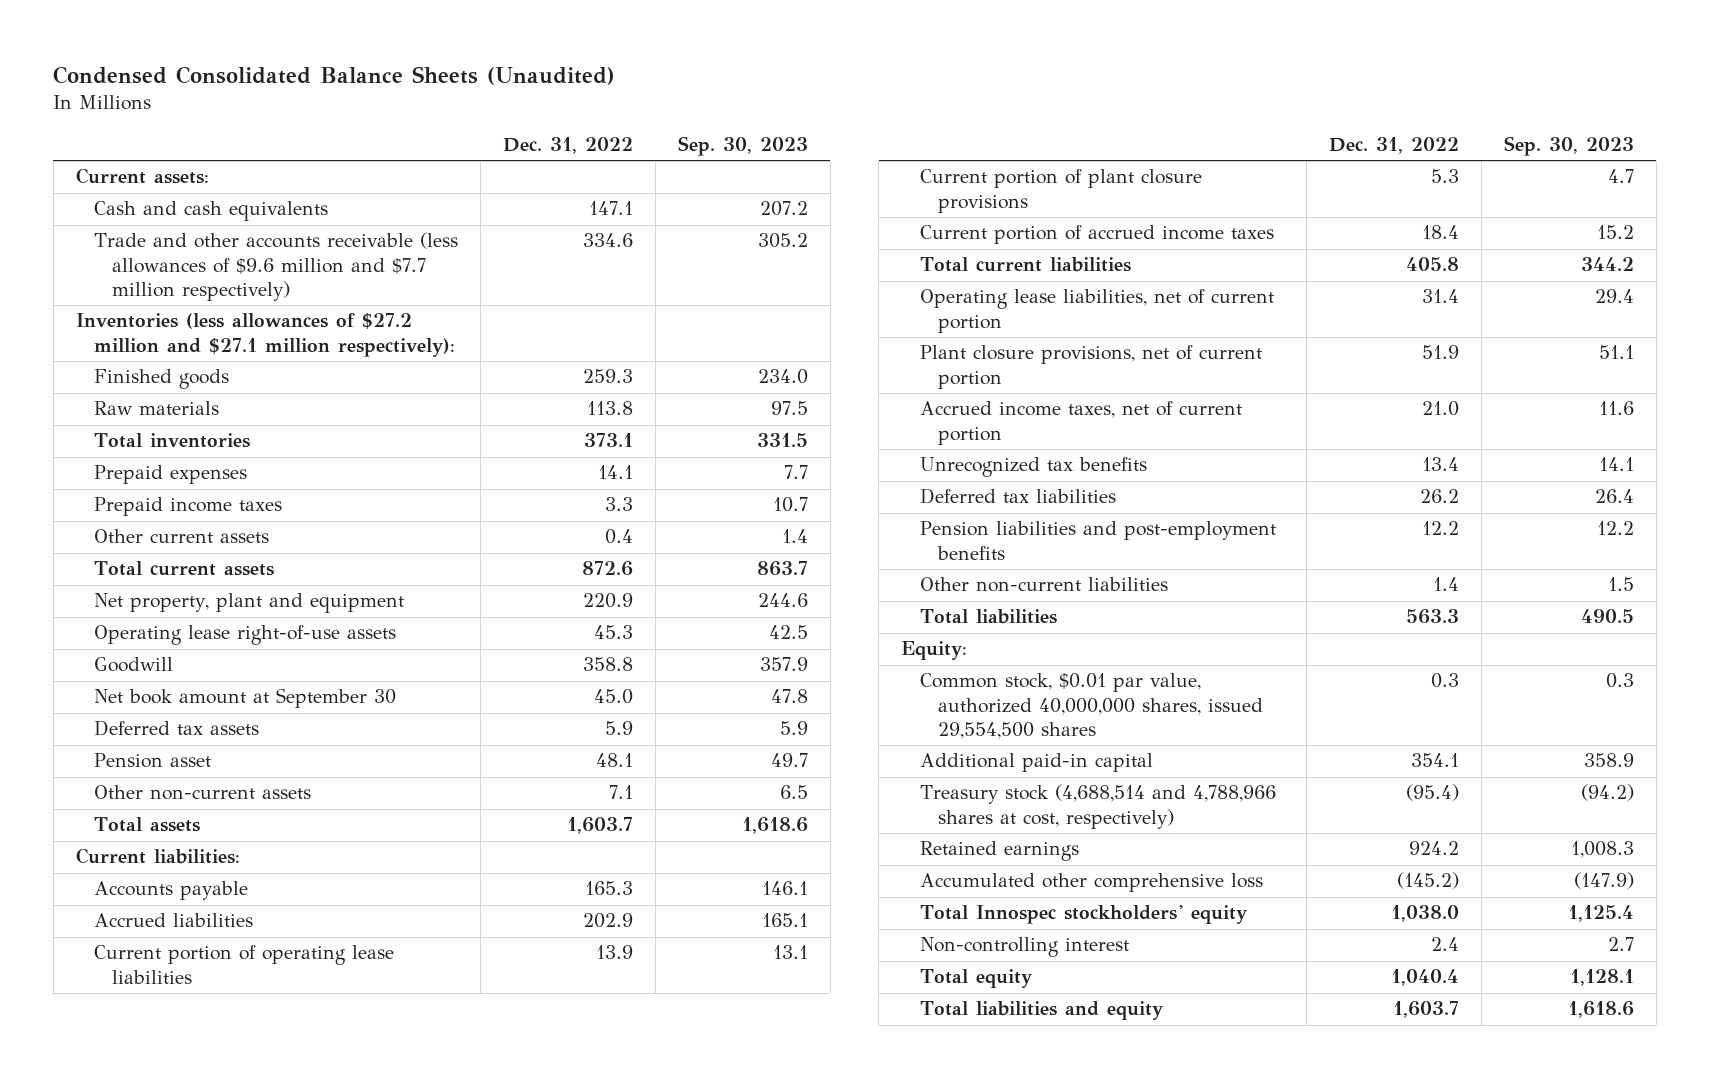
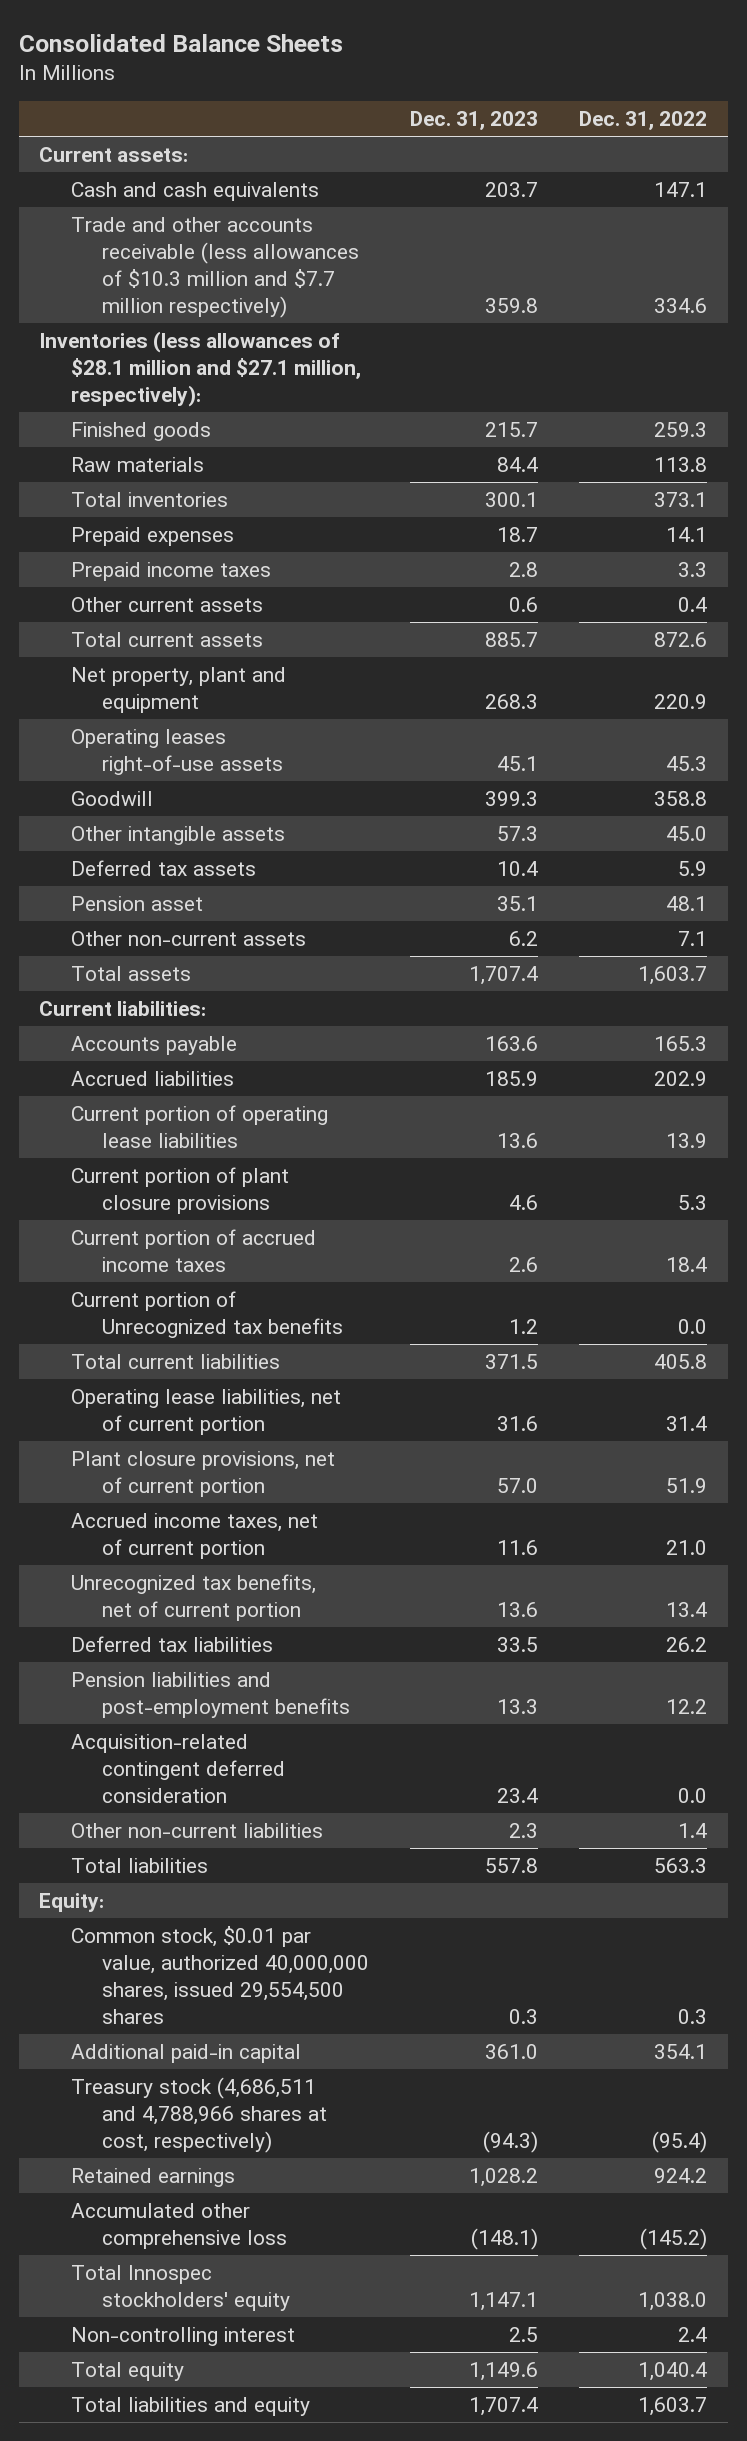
[53,66,616,86] Condensed Consolidated Balance Sheets (Unaudited) -> [18,33,343,52] Consolidated Balance Sheets
[677,136,808,157] Sep. 30, 2023 -> none
none -> [410,111,539,131] Dec. 31, 2023
[93,232,458,301] Trade and other accounts receivable (less allowances of $9.6 million and $7.7 million respectively) -> [70,217,359,319] Trade and other accounts receivable (less allowances of $10.3 million and $7.7 million respectively)
[75,313,455,357] Inventories (less allowances of $27.2 million and $27.1 million respectively): -> [39,331,361,408] Inventories (less allowances of $28.1 million and $27.1 million, respectively):
[93,625,396,646] Operating lease right-of-use assets -> [70,729,283,776] Operating leases right-of-use assets
[93,688,396,709] Net book amount at September 30 -> [70,826,285,846] Other intangible assets
none -> [70,1291,343,1339] Current portion of Unrecognized tax benefits
[919,457,1147,478] Unrecognized tax benefits -> [70,1574,316,1622] Unrecognized tax benefits, net of current portion
none -> [70,1734,285,1804] Acquisition-related contingent deferred consideration
[919,784,1276,829] Treasury stock (4,688,514 and 4,788,966 shares at cost, respectively) -> [70,2077,327,2154] Treasury stock (4,686,511 and 4,788,966 shares at cost, respectively)

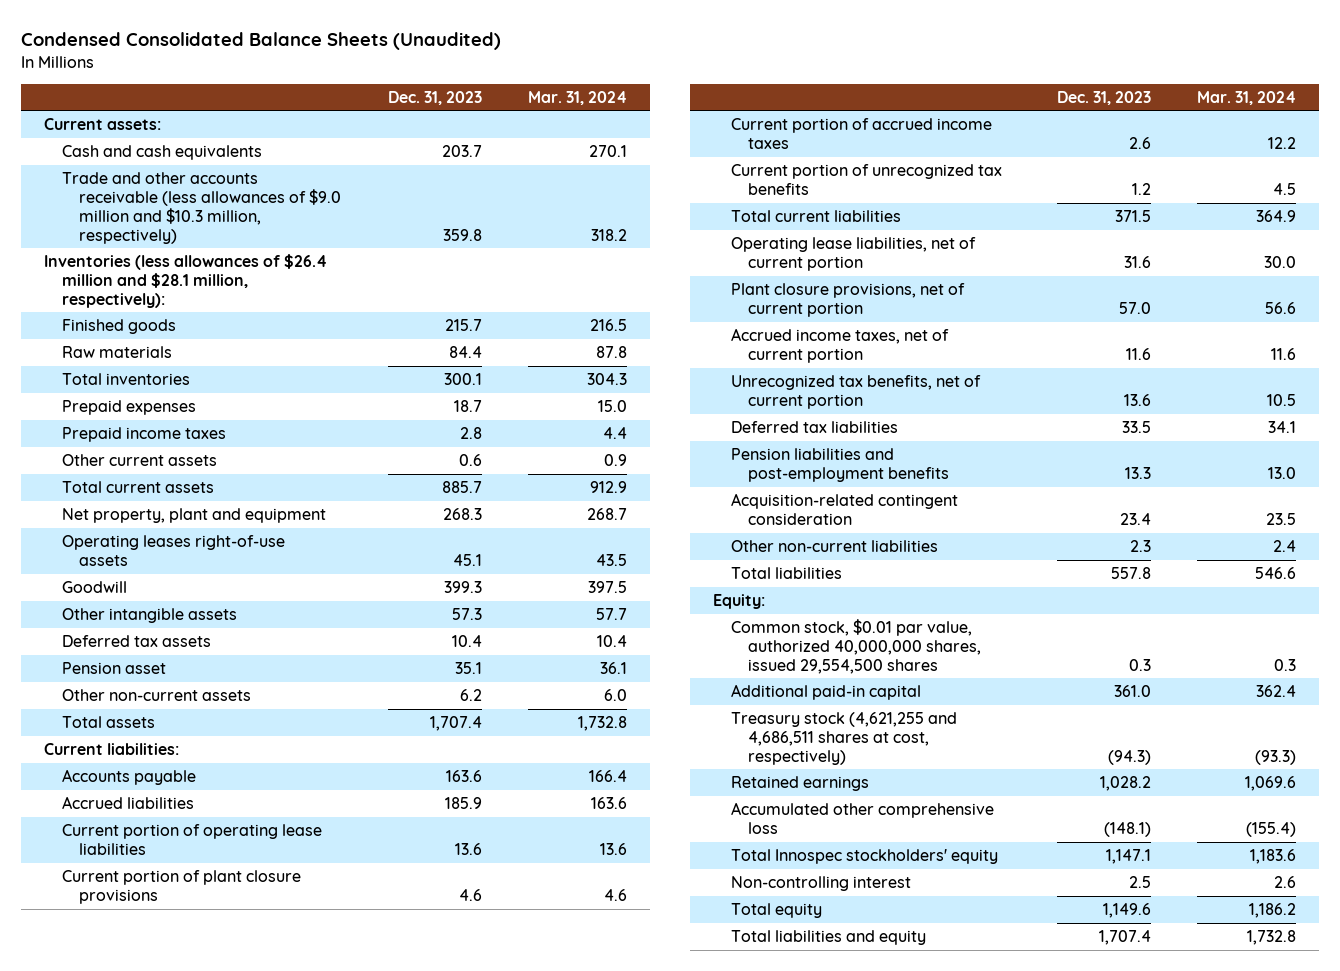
[18,33,343,52] Consolidated Balance Sheets -> [21,31,502,50] Condensed Consolidated Balance Sheets (Unaudited)
[579,111,708,131] Dec. 31, 2022 -> none
none -> [528,90,628,105] Mar. 31, 2024
[70,217,359,319] Trade and other accounts receivable (less allowances of $10.3 million and $7.7 million respectively) -> [61,171,342,244] Trade and other accounts receivable (less allowances of $9.0 million and $10.3 million, respectively)
[39,331,361,408] Inventories (less allowances of $28.1 million and $27.1 million, respectively): -> [44,253,328,308] Inventories (less allowances of $26.4 million and $28.1 million, respectively):
[70,1291,343,1339] Current portion of Unrecognized tax benefits -> [730,163,1002,195] Current portion of unrecognized tax benefits
[70,1734,285,1804] Acquisition-related contingent deferred consideration -> [730,492,958,525] Acquisition-related contingent consideration
[70,2077,327,2154] Treasury stock (4,686,511 and 4,788,966 shares at cost, respectively) -> [730,711,957,765] Treasury stock (4,621,255 and 4,686,511 shares at cost, respectively)

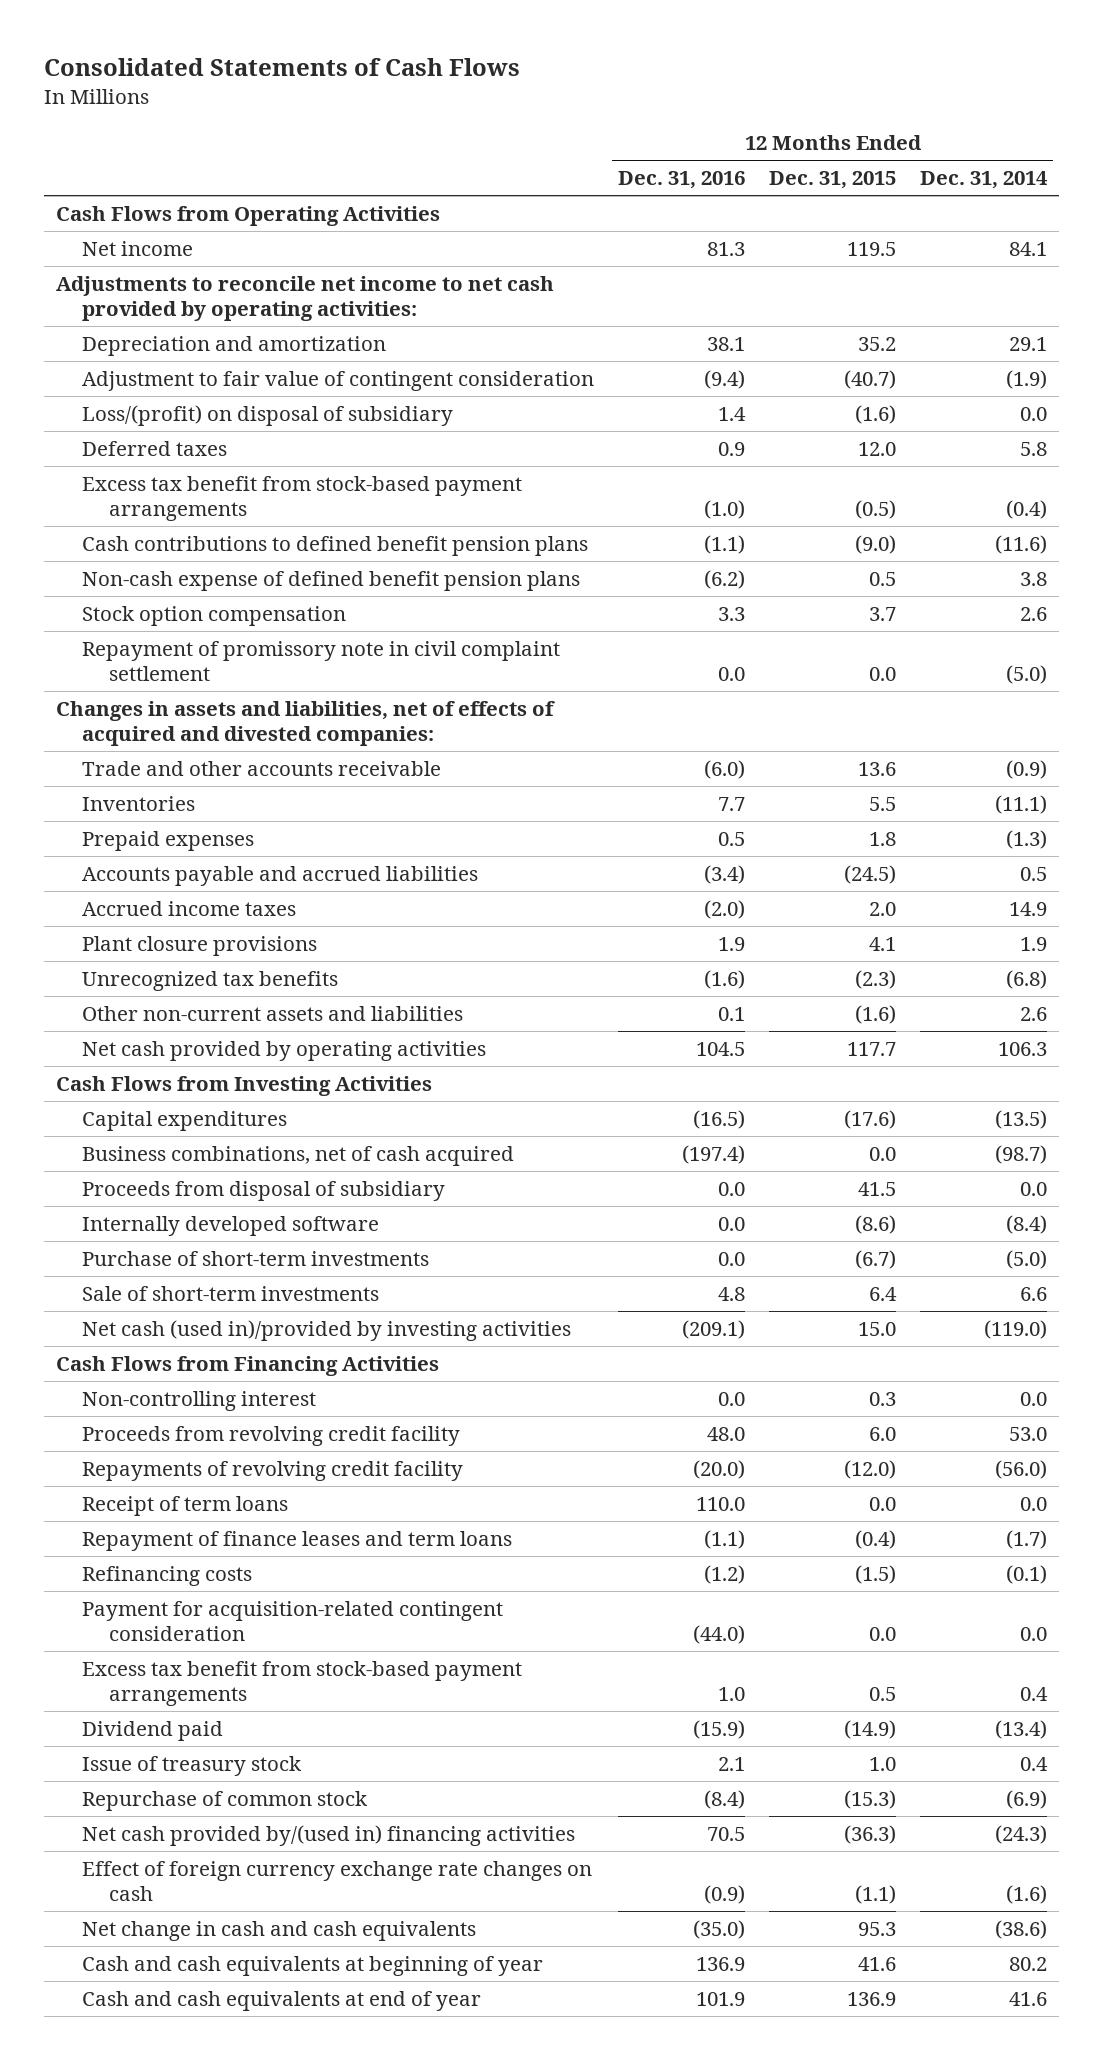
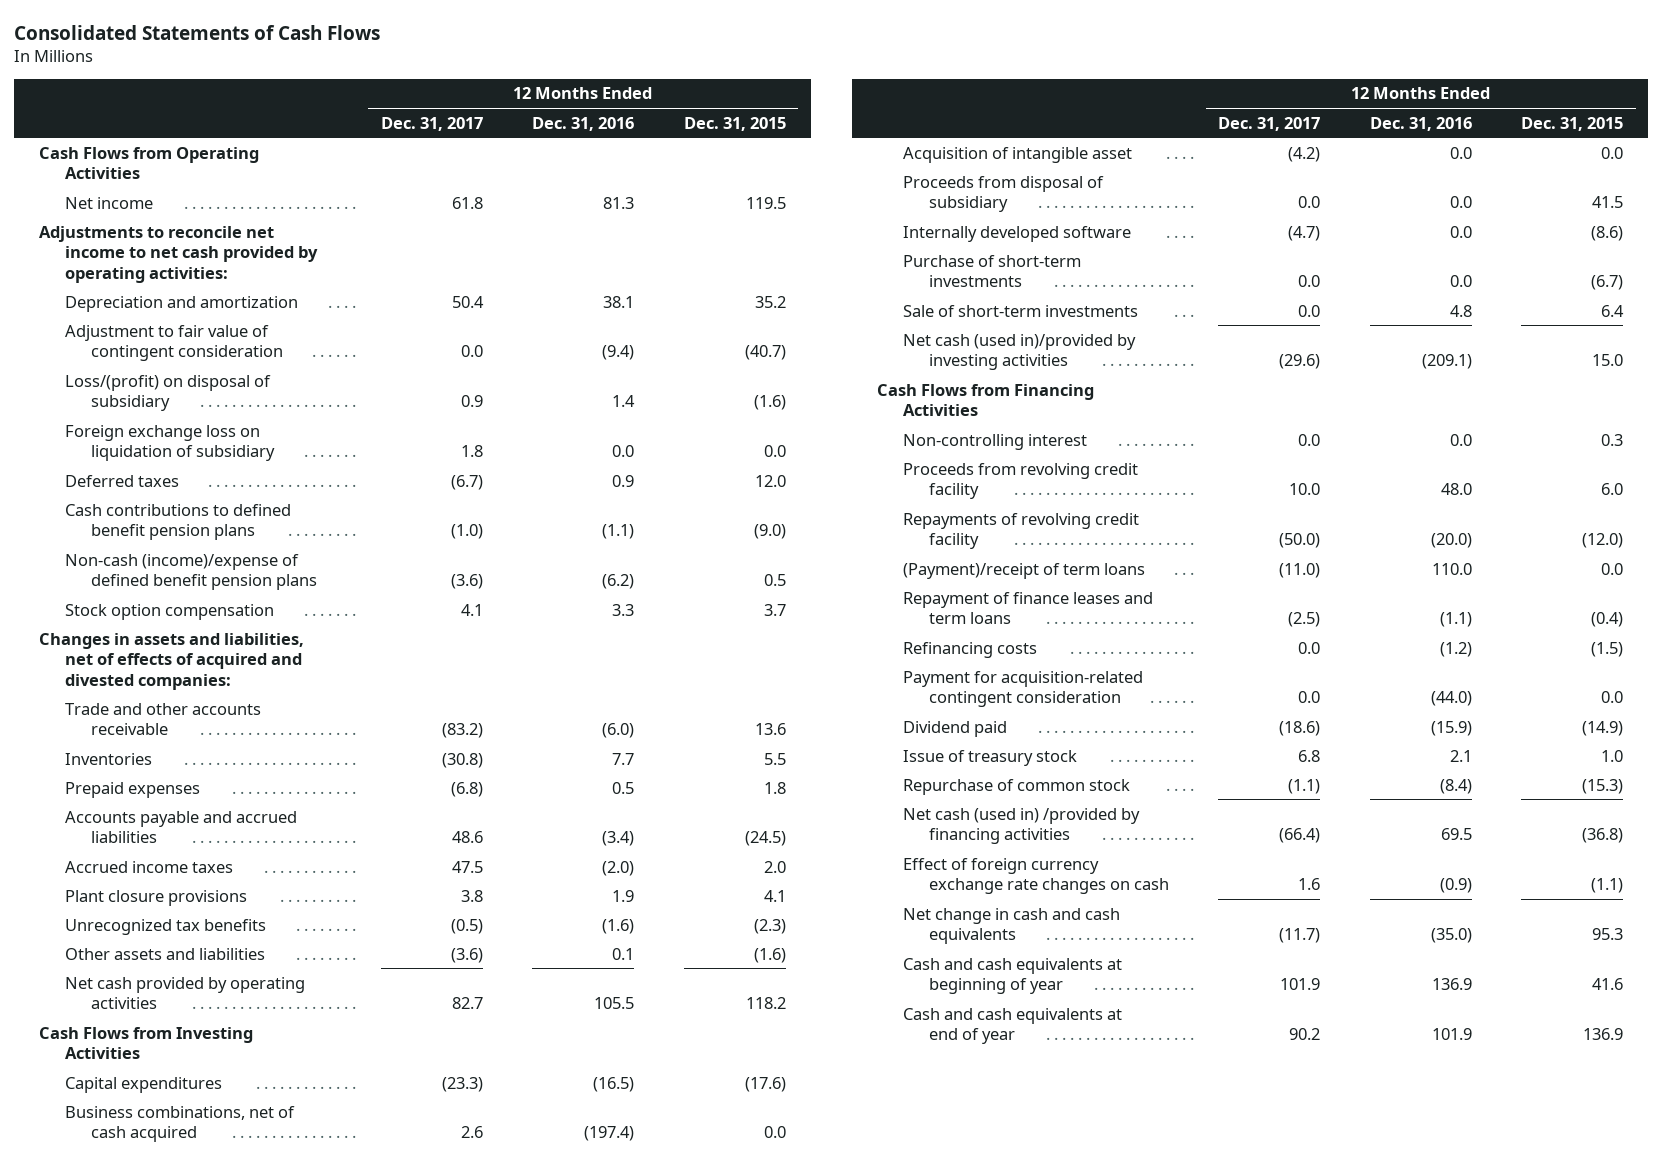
[920,171,1049,190] Dec. 31, 2014 -> none
none -> [380,116,483,131] Dec. 31, 2017
none -> [65,424,276,462] Foreign exchange loss on liquidation of subsidiary
[82,476,523,521] Excess tax benefit from stock-based payment arrangements -> none
[82,571,581,592] Non-cash expense of defined benefit pension plans -> [65,553,318,591] Non-cash (income)/expense of defined benefit pension plans
[82,641,561,681] Repayment of promissory note in civil complaint settlement -> none
[82,1006,464,1022] Other non-current assets and liabilities -> [65,947,266,960] Other assets and liabilities
[696,1042,746,1057] 104.5 -> [594,997,635,1010] 105.5
[847,1042,897,1057] 117.7 -> [745,997,786,1010] 118.2
none -> [902,146,1132,163] Acquisition of intangible asset
[82,1496,289,1517] Receipt of term loans -> [902,562,1145,579] (Payment)/receipt of term loans
[82,1661,523,1706] Excess tax benefit from stock-based payment arrangements -> none
[82,1825,576,1847] Net cash provided by/(used in) financing activities -> [902,807,1140,845] Net cash (used in) /provided by financing activities
[707,1827,746,1842] 70.5 -> [1440,828,1472,841] 69.5
[844,1825,897,1845] (36.3) -> [1582,828,1624,844] (36.8)

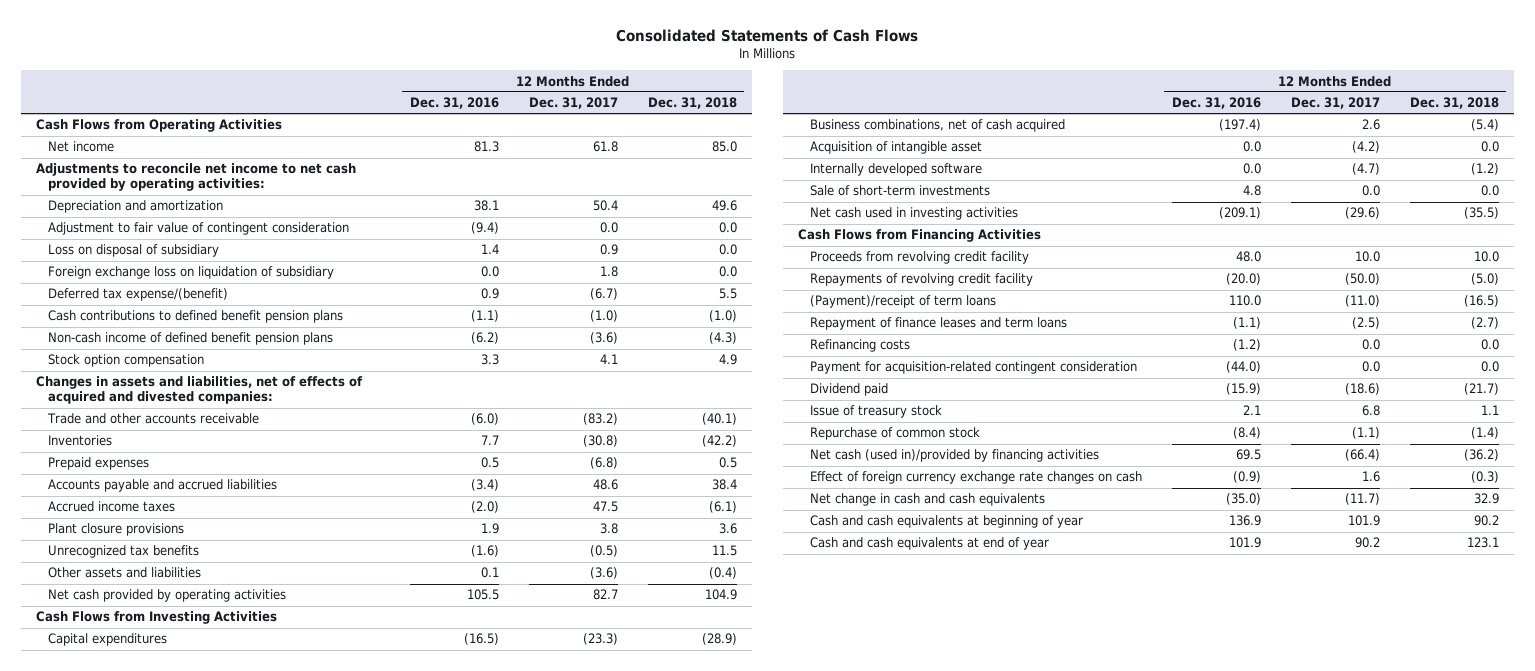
[683,116,786,131] Dec. 31, 2015 -> none
none -> [647,97,737,110] Dec. 31, 2018
[65,374,272,412] Loss/(profit) on disposal of subsidiary -> [47,244,219,258] Loss on disposal of subsidiary
[65,474,180,487] Deferred taxes -> [47,288,228,302] Deferred tax expense/(benefit)
[65,553,318,591] Non-cash (income)/expense of defined benefit pension plans -> [47,332,333,346] Non-cash income of defined benefit pension plans
[902,175,1104,213] Proceeds from disposal of subsidiary -> none
[902,254,1081,288] Purchase of short-term investments -> none
[902,333,1136,371] Net cash (used in)/provided by investing activities -> [810,207,1019,221] Net cash used in investing activities
[902,433,1087,450] Non-controlling interest -> none
[902,807,1140,845] Net cash (used in) /provided by financing activities -> [810,449,1100,463] Net cash (used in)/provided by financing activities

